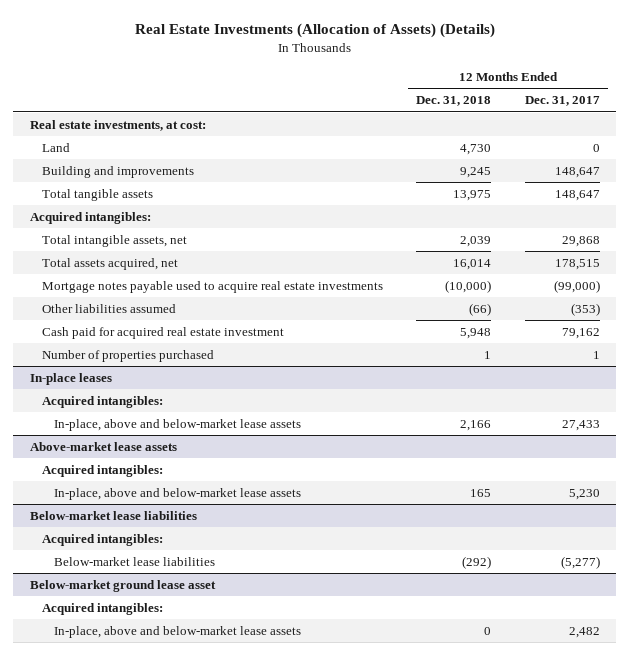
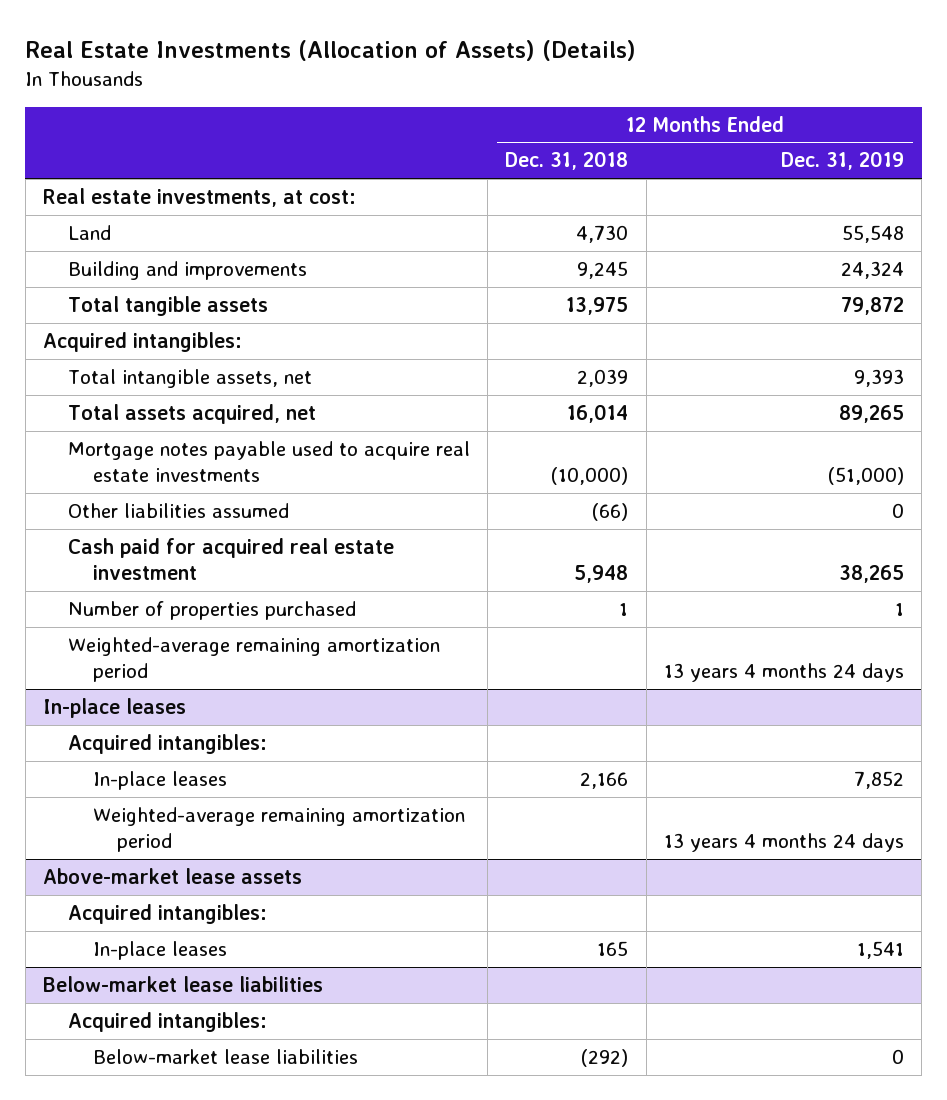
[524,96,600,107] Dec. 31, 2017 -> none
none -> [781,151,905,171] Dec. 31, 2019
none -> [67,636,440,683] Weighted-average remaining amortization period
[53,418,301,431] In-place, above and below-market lease assets -> [92,770,227,790] In-place leases
none -> [92,806,465,853] Weighted-average remaining amortization period
[53,487,301,500] In-place, above and below-market lease assets -> [92,940,227,960] In-place leases
[30,579,217,592] Below-market ground lease asset -> none
[41,602,163,615] Acquired intangibles: -> none
[53,625,301,638] In-place, above and below-market lease assets -> none

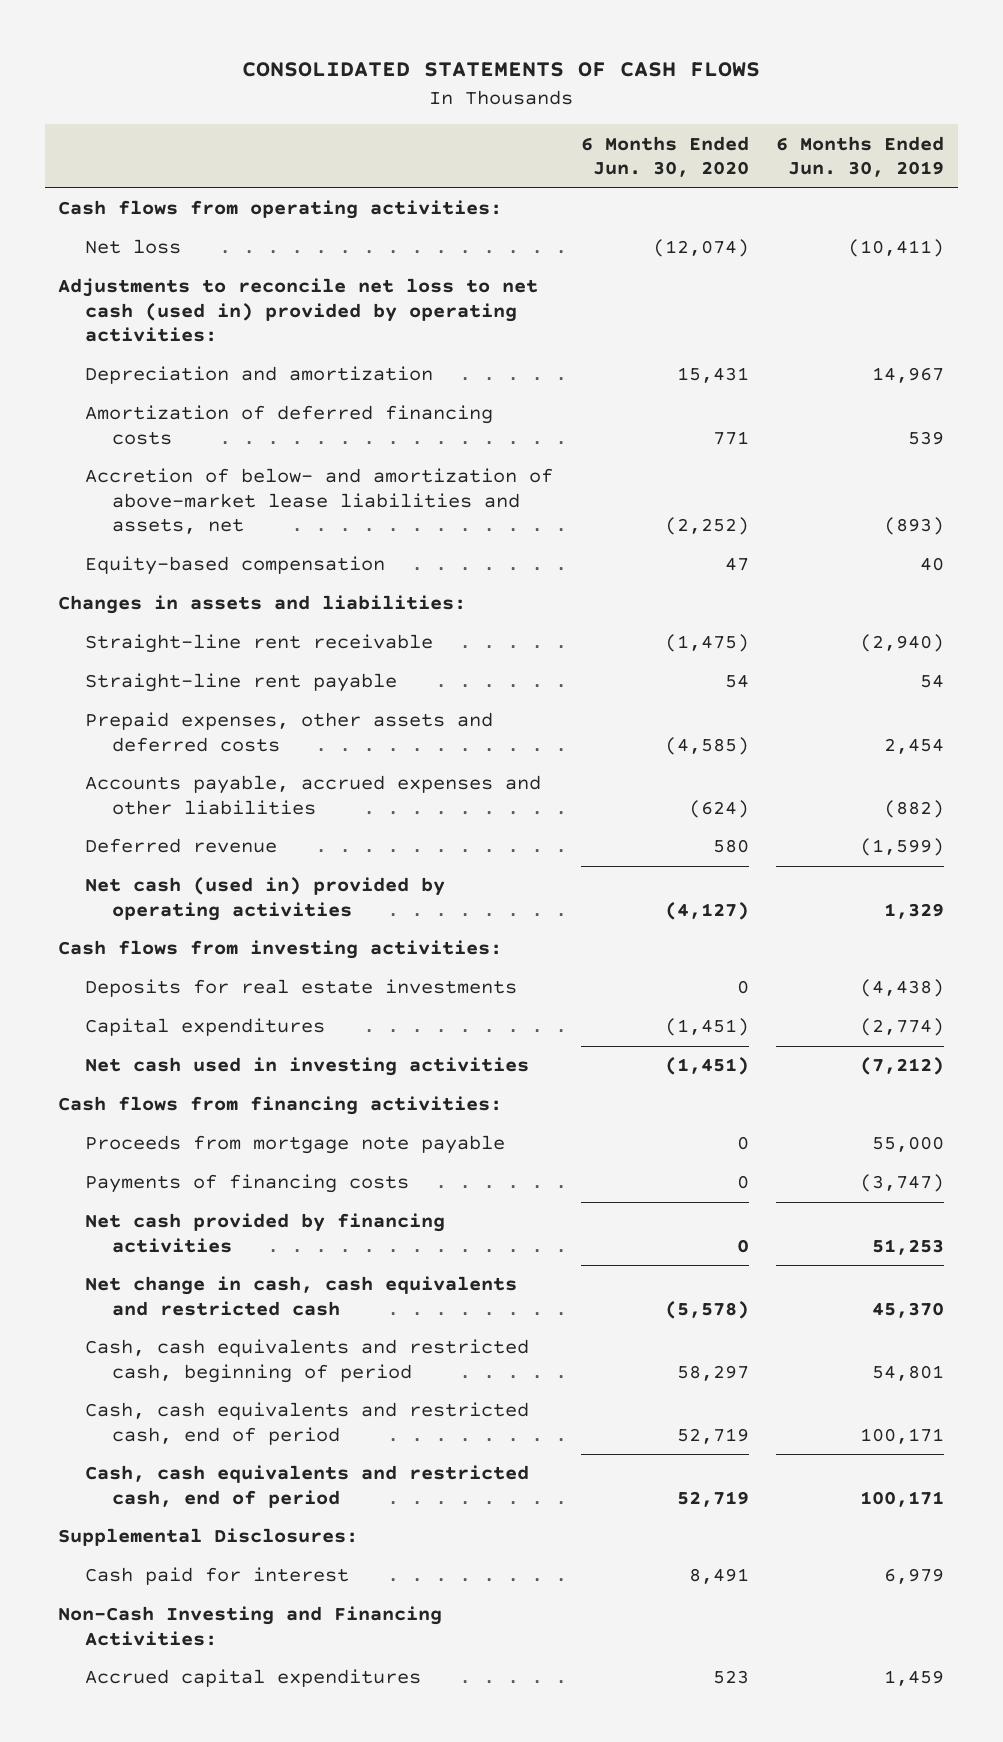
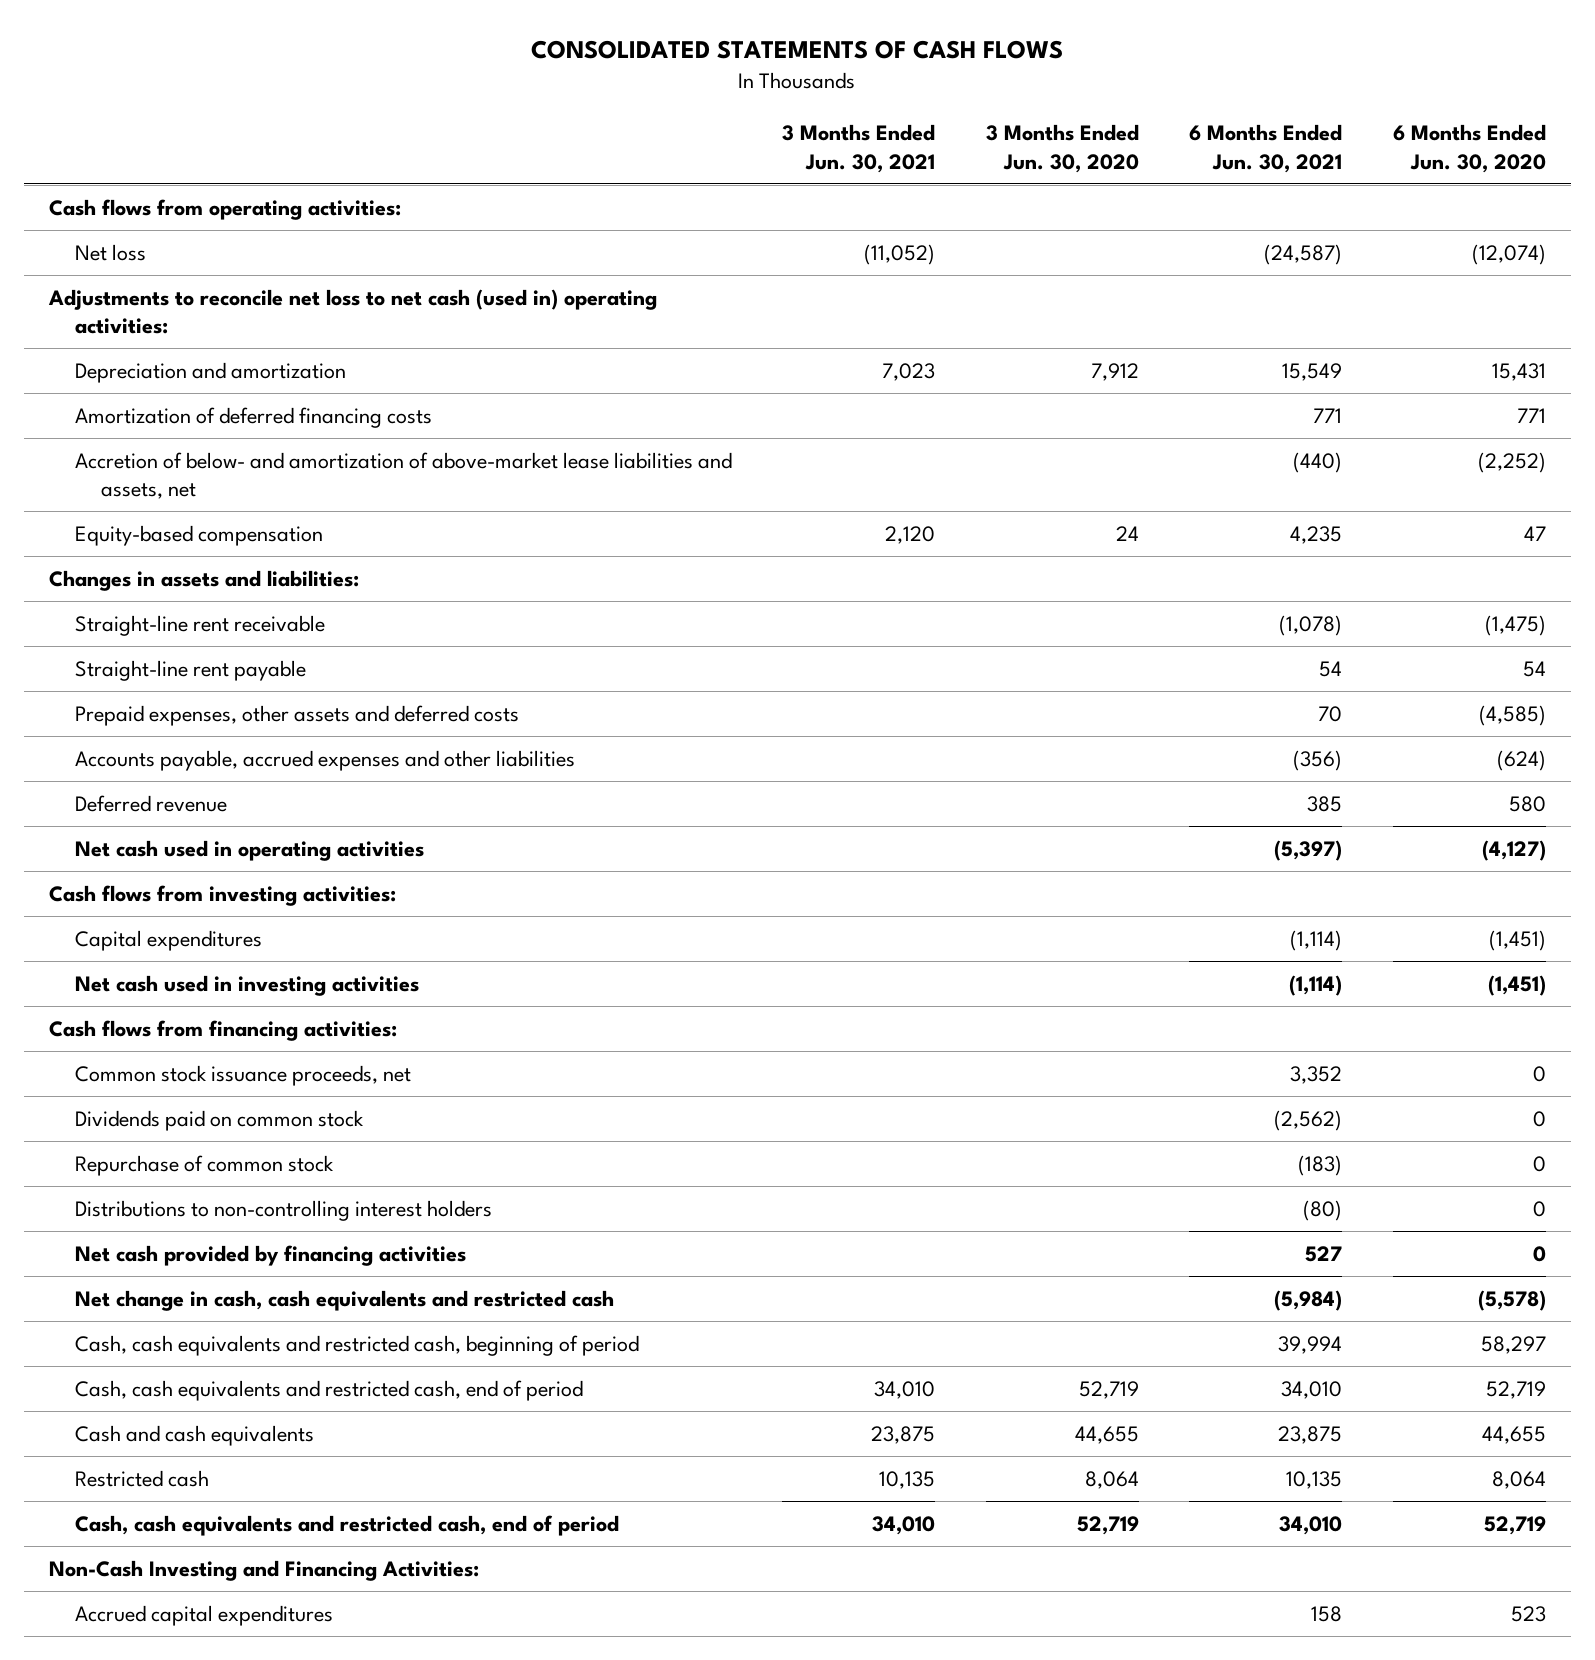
[776,135,945,178] 6 Months Ended Jun. 30, 2019 -> none
none -> [782,124,936,173] 3 Months Ended Jun. 30, 2021
none -> [985,124,1139,173] 3 Months Ended Jun. 30, 2020
none -> [1189,124,1343,173] 6 Months Ended Jun. 30, 2021
[58,278,539,343] Adjustments to reconcile net loss to net cash (used in) provided by operating activities: -> [48,288,658,335] Adjustments to reconcile net loss to net cash (used in) operating activities:
[85,877,446,921] Net cash (used in) provided by operating activities -> [74,839,424,861] Net cash used in operating activities
[85,979,518,998] Deposits for real estate investments -> none
[85,1135,506,1155] Proceeds from mortgage note payable -> none
[85,1174,410,1194] Payments of financing costs -> none
none -> [74,1064,411,1086] Common stock issuance proceeds, net
none -> [74,1109,364,1131] Dividends paid on common stock
none -> [74,1154,334,1176] Repurchase of common stock
none -> [74,1199,492,1221] Distributions to non-controlling interest holders
none -> [74,1424,314,1446] Cash and cash equivalents
none -> [74,1469,209,1487] Restricted cash
[58,1528,359,1547] Supplemental Disclosures: -> none
[85,1567,350,1586] Cash paid for interest -> none

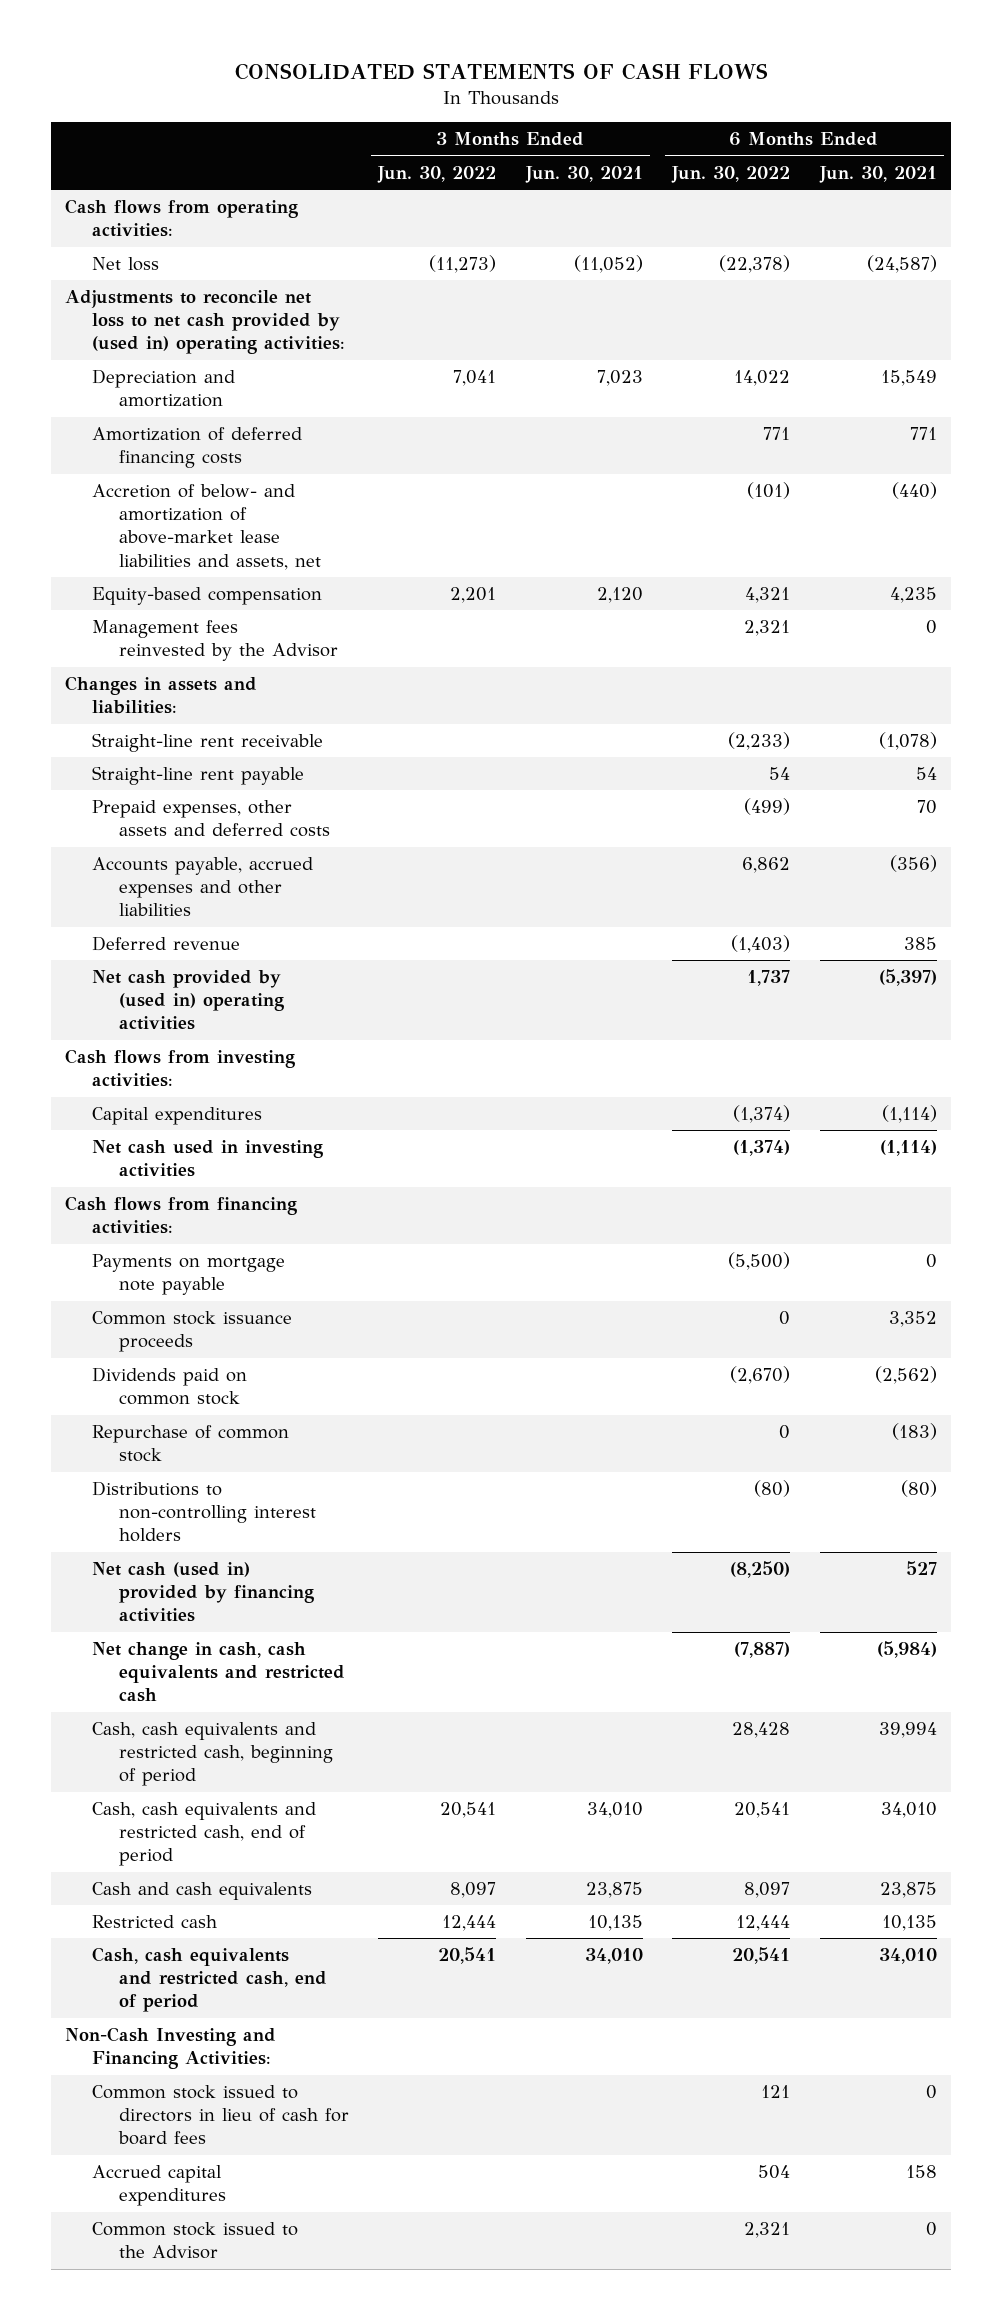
[985,124,1139,173] 3 Months Ended Jun. 30, 2020 -> none
[1392,124,1546,173] 6 Months Ended Jun. 30, 2020 -> none
none -> [377,165,497,183] Jun. 30, 2022
none -> [671,165,791,183] Jun. 30, 2022
[48,288,658,335] Adjustments to reconcile net loss to net cash (used in) operating activities: -> [65,290,346,355] Adjustments to reconcile net loss to net cash provided by (used in) operating activities:
none -> [92,620,338,662] Management fees reinvested by the Advisor
[74,839,424,861] Net cash used in operating activities -> [92,970,284,1031] Net cash provided by (used in) operating activities
none -> [92,1254,286,1296] Payments on mortgage note payable
[74,1064,411,1086] Common stock issuance proceeds, net -> [92,1311,293,1353] Common stock issuance proceeds
[74,1244,466,1266] Net cash provided by financing activities -> [92,1562,314,1623] Net cash (used in) provided by financing activities
none -> [92,2085,349,2146] Common stock issued to directors in lieu of cash for board fees
none -> [92,2222,299,2260] Common stock issued to the Advisor

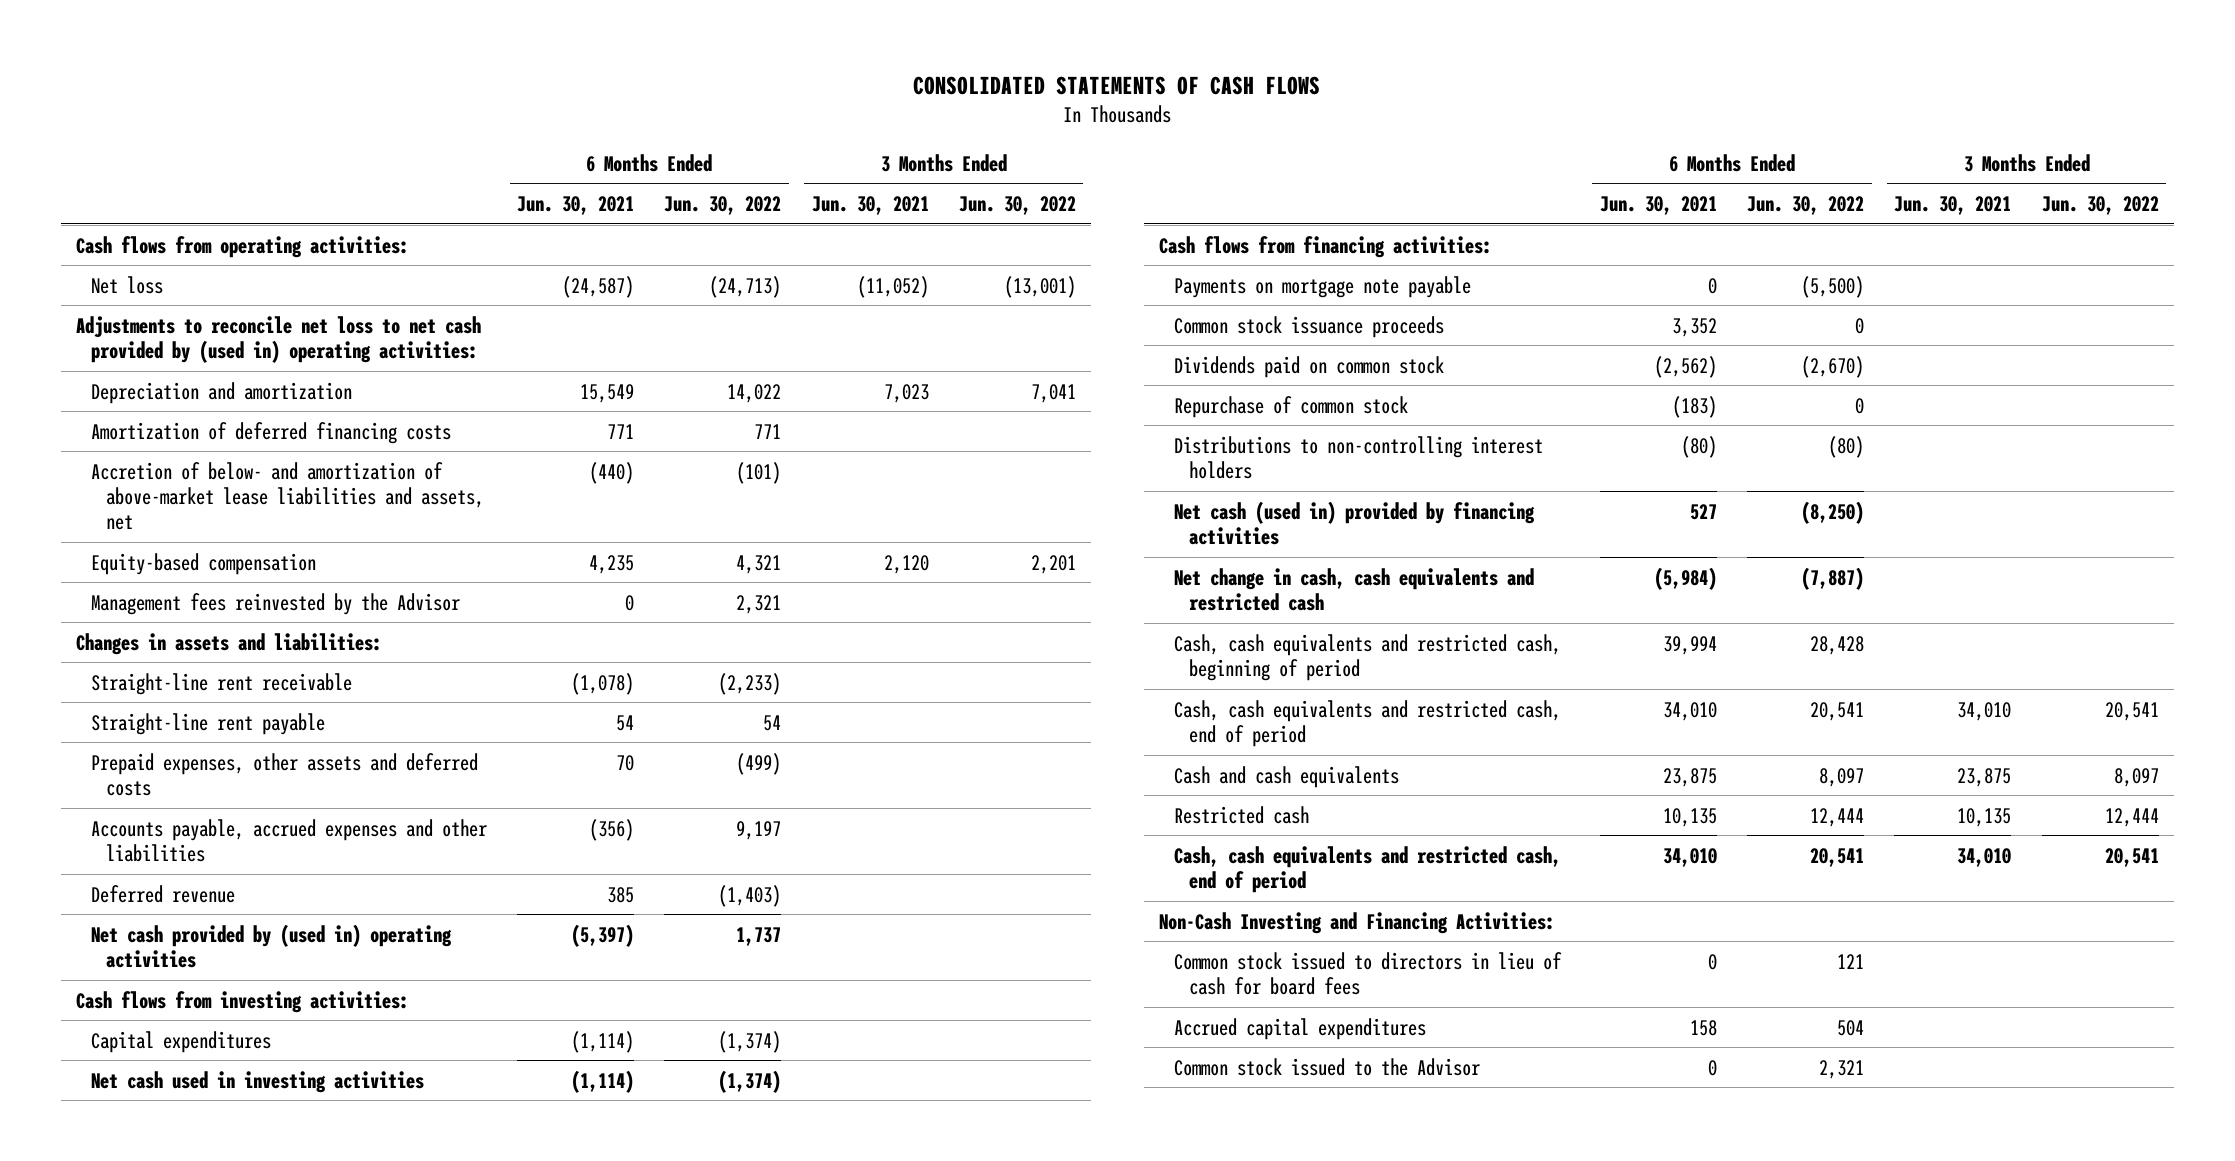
[429,255,497,274] (11,273) -> [1003,275,1076,298] (13,001)
[719,255,791,274] (22,378) -> [709,275,782,298] (24,713)
[742,857,791,874] 6,862 -> [736,820,782,840] 9,197

